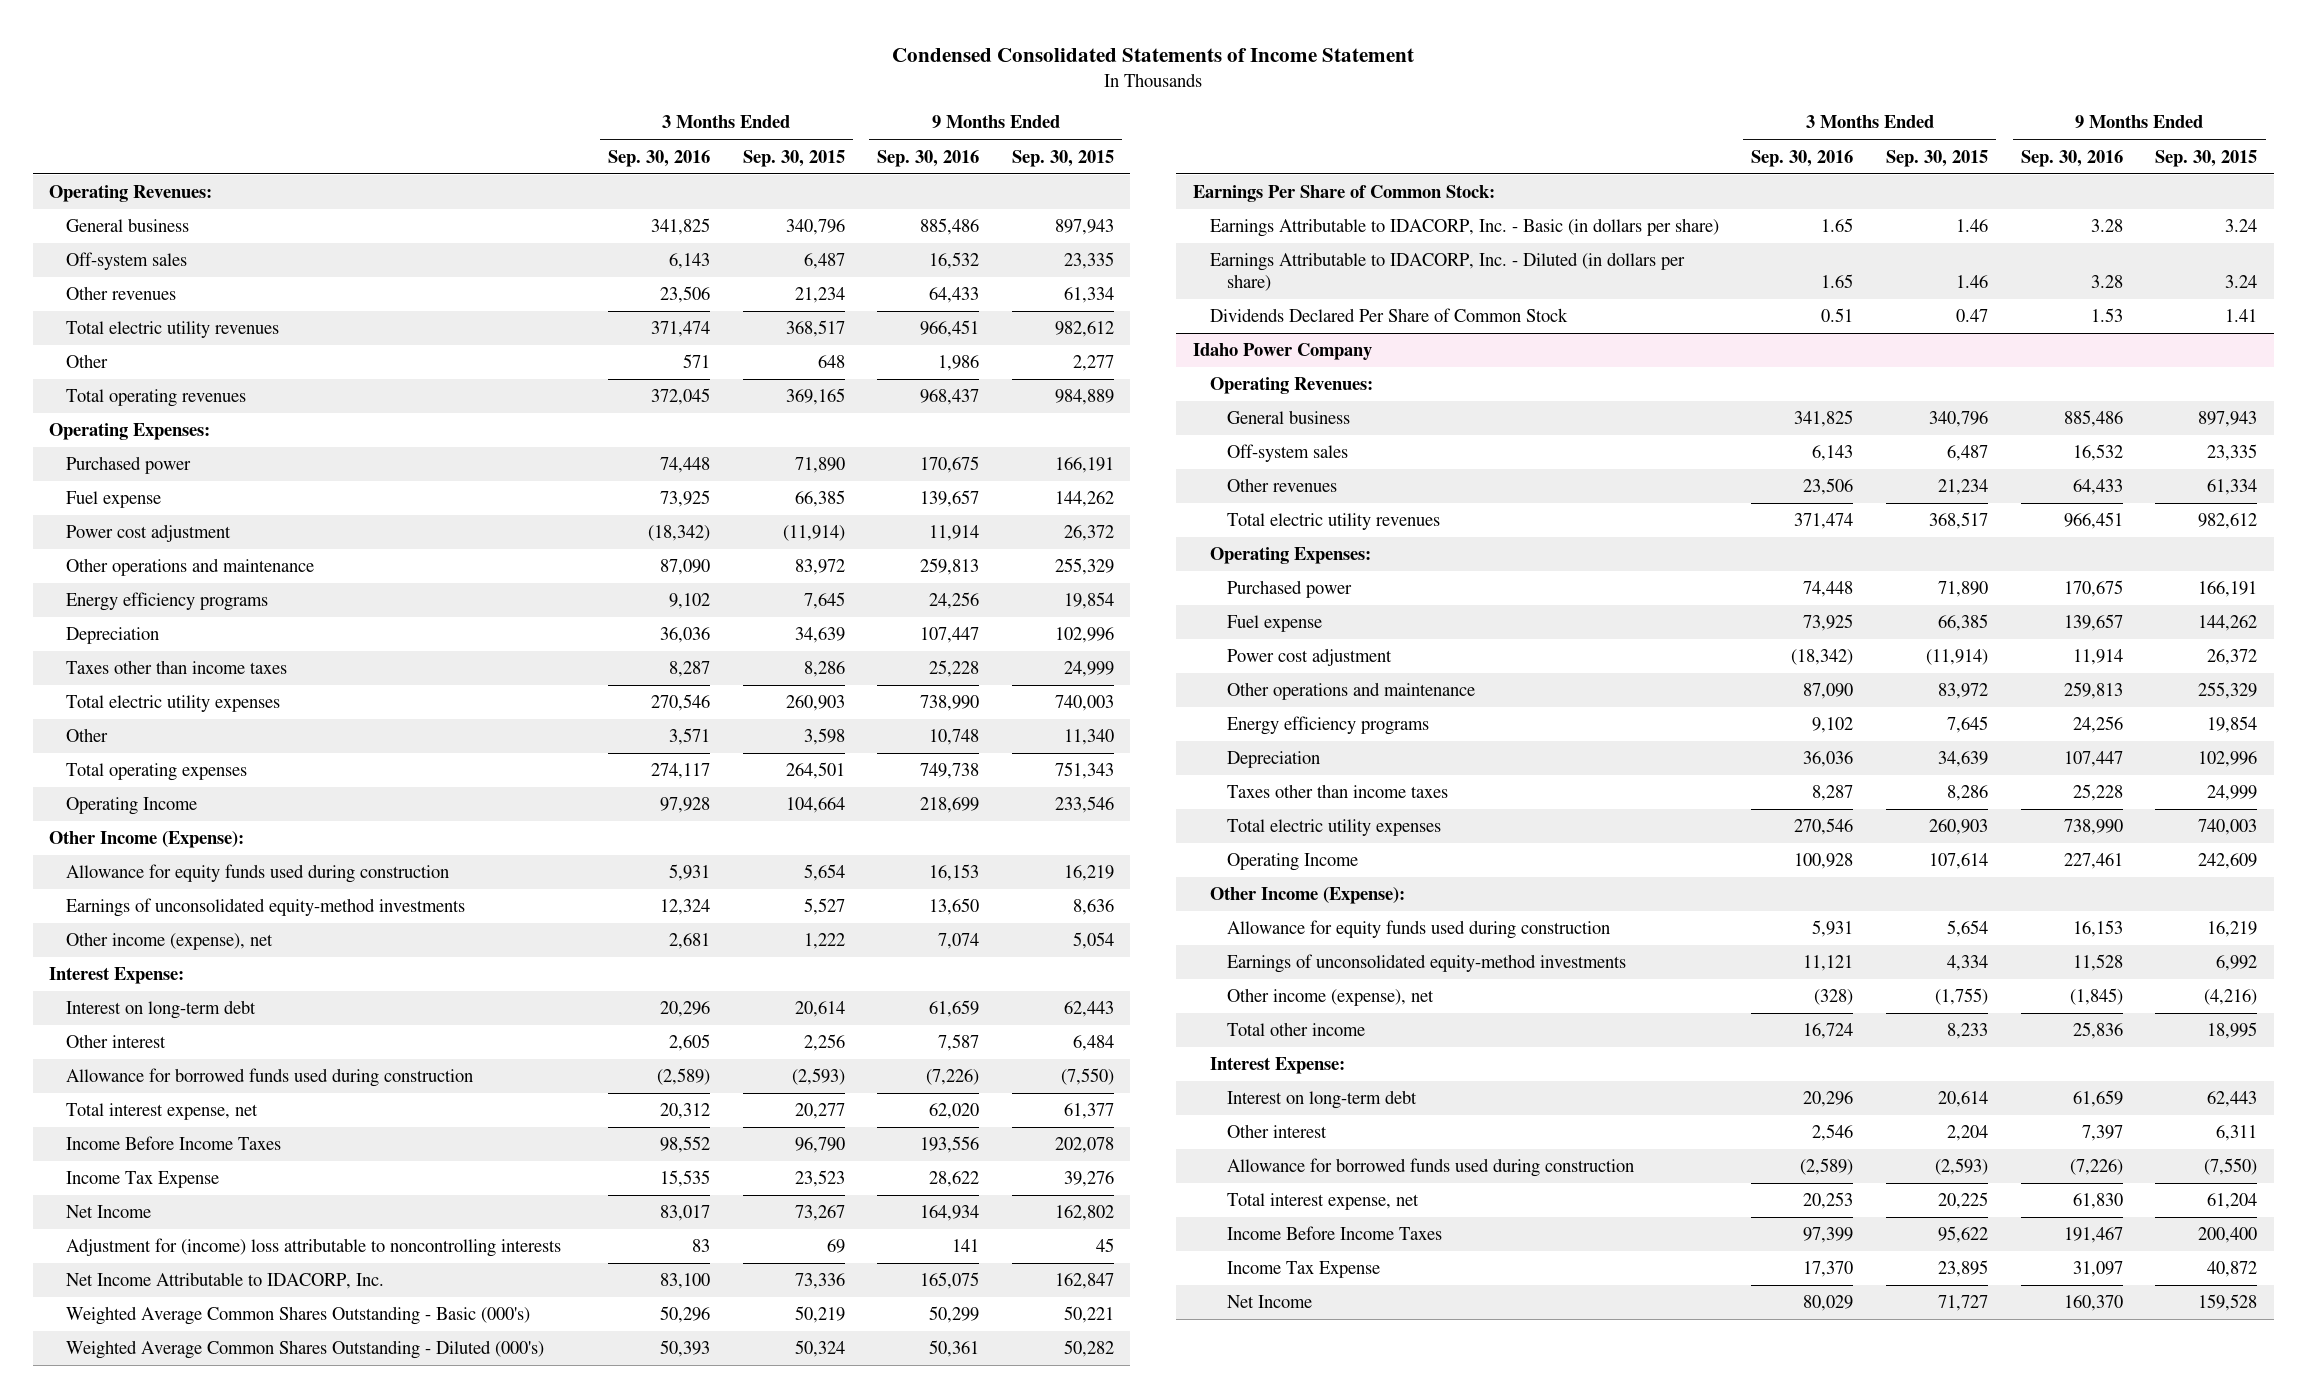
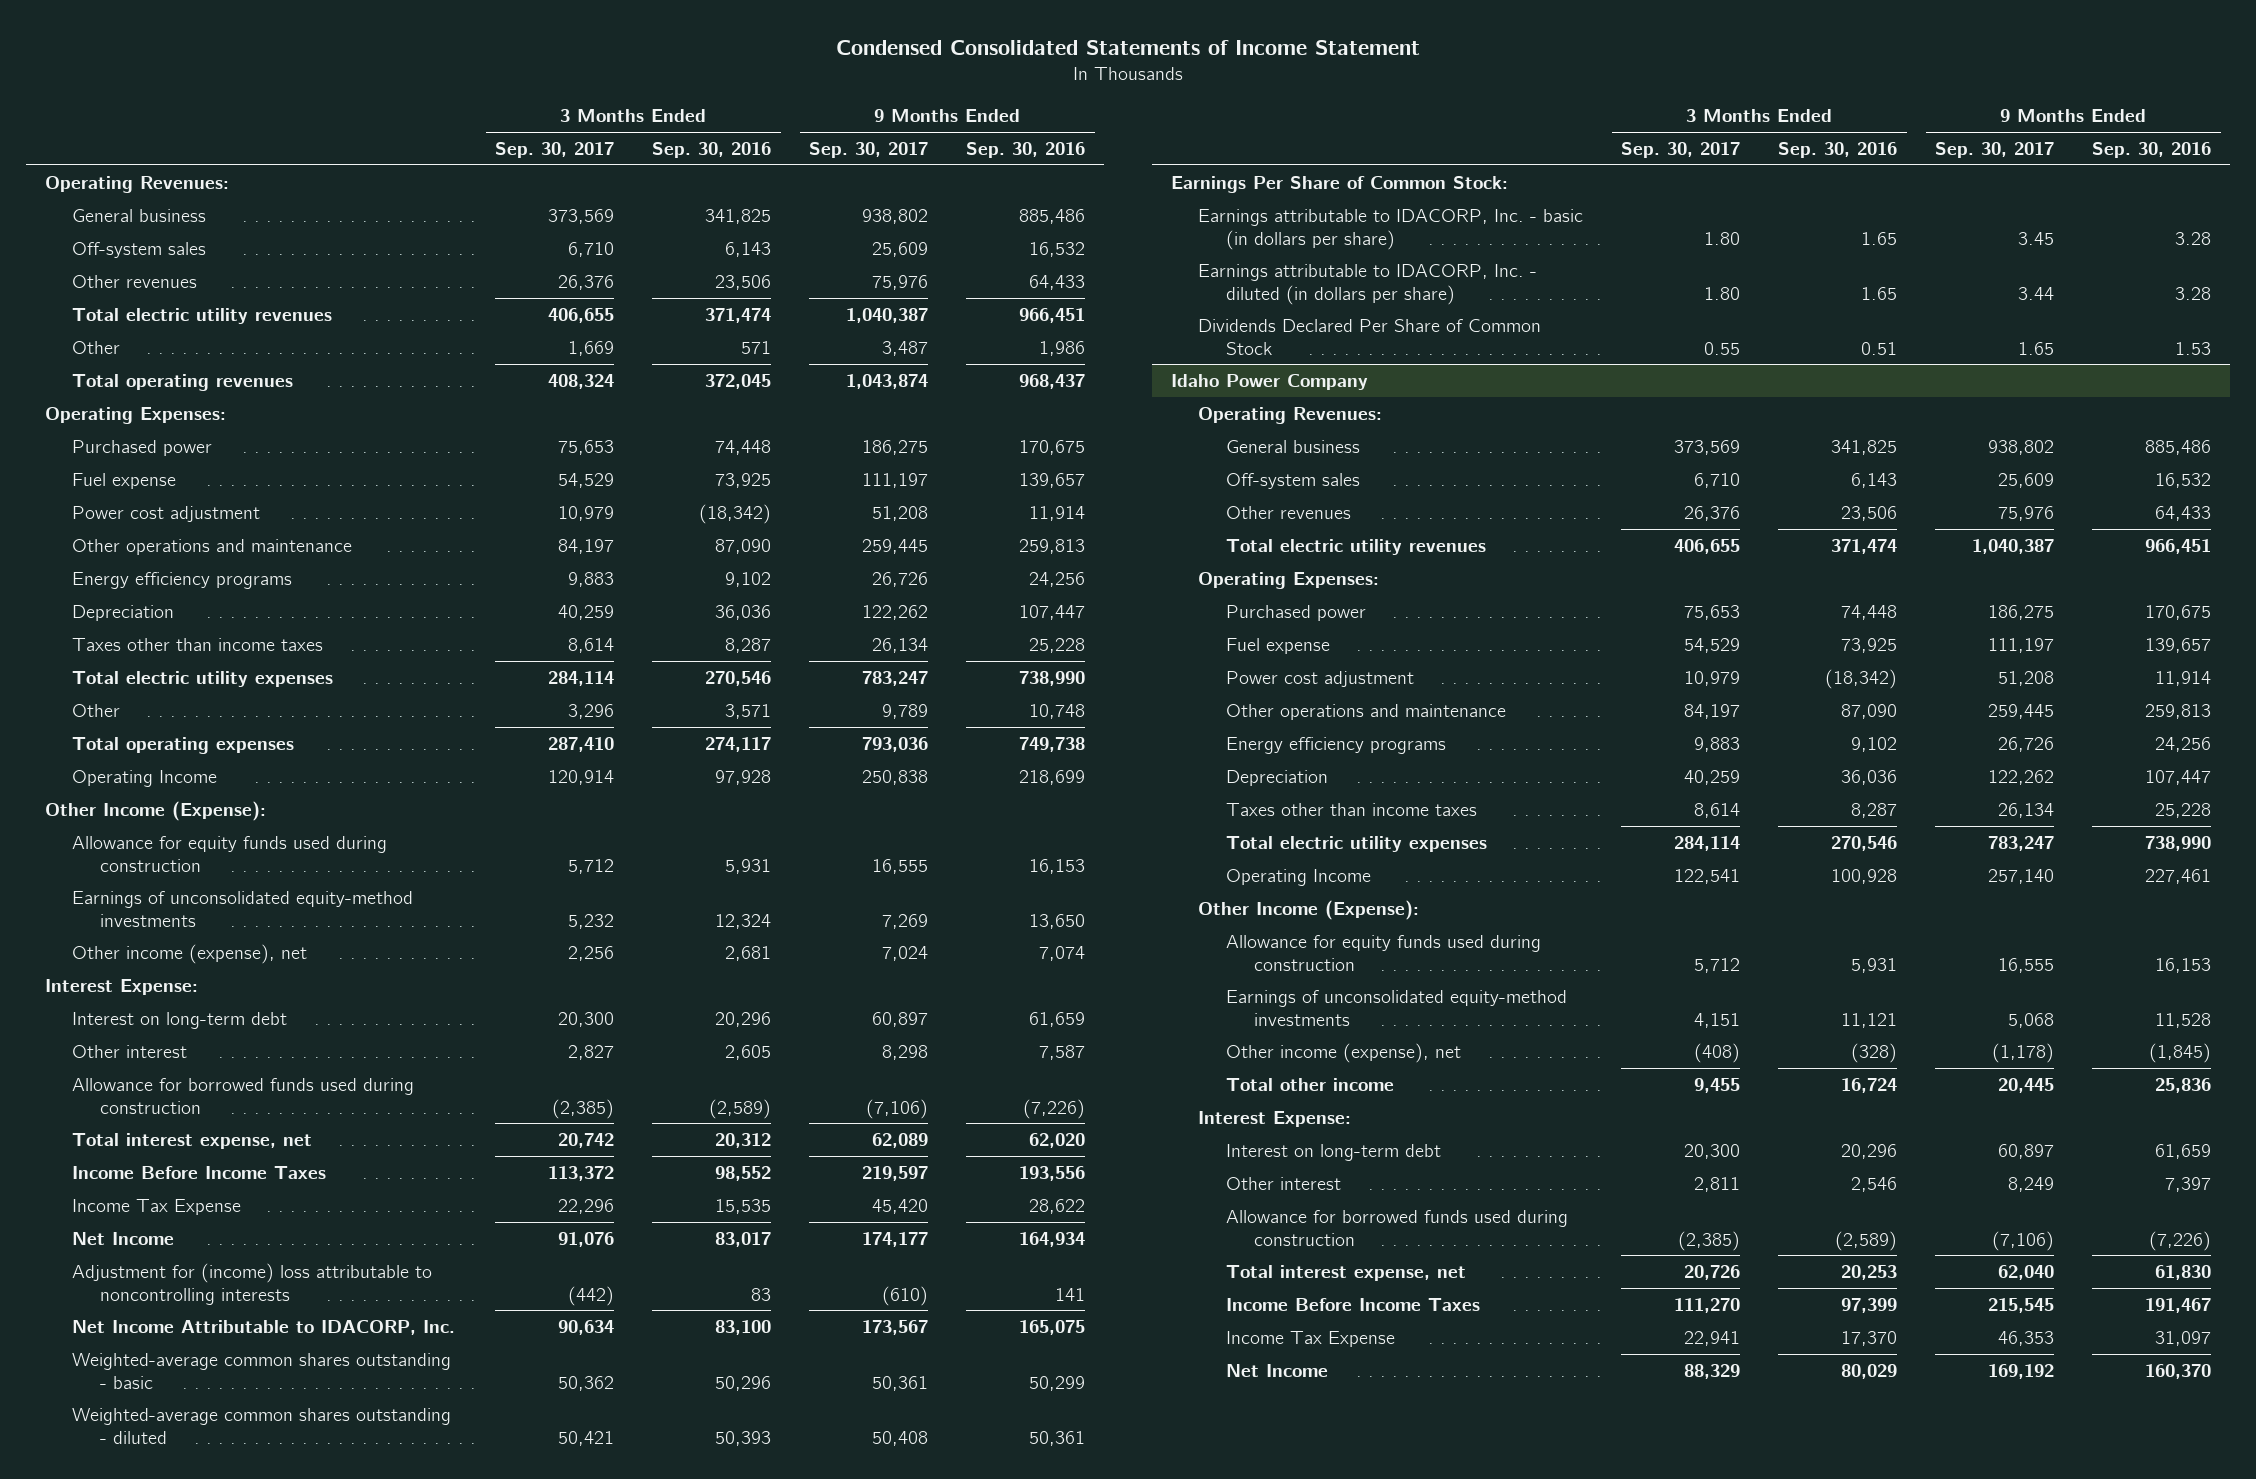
[742,149,845,167] Sep. 30, 2015 -> none
[1012,149,1115,167] Sep. 30, 2015 -> none
none -> [495,142,615,159] Sep. 30, 2017
none -> [809,142,929,159] Sep. 30, 2017
[66,1306,531,1326] Weighted Average Common Shares Outstanding - Basic (000's) -> [72,1352,452,1389] Weighted-average common shares outstanding - basic
[66,1340,545,1360] Weighted Average Common Shares Outstanding - Diluted (000's) -> [72,1407,452,1444] Weighted-average common shares outstanding - diluted
[1209,218,1719,238] Earnings Attributable to IDACORP, Inc. - Basic (in dollars per share) -> [1198,208,1584,250] Earnings attributable to IDACORP, Inc. - basic (in dollars per share)
[1209,252,1685,291] Earnings Attributable to IDACORP, Inc. - Diluted (in dollars per share) -> [1198,263,1538,305] Earnings attributable to IDACORP, Inc. - diluted (in dollars per share)

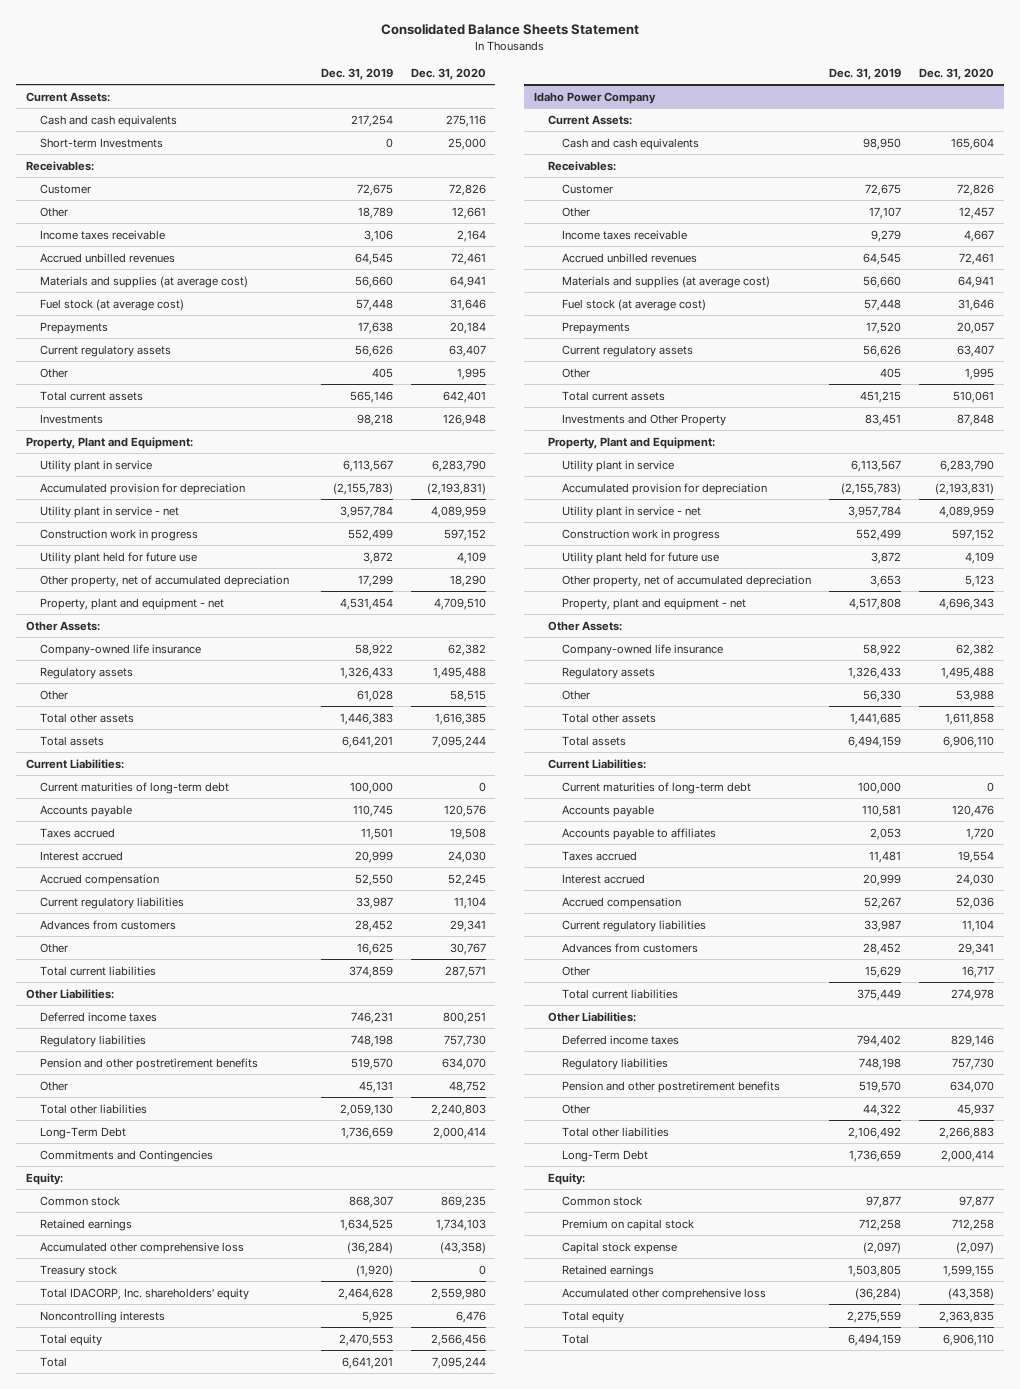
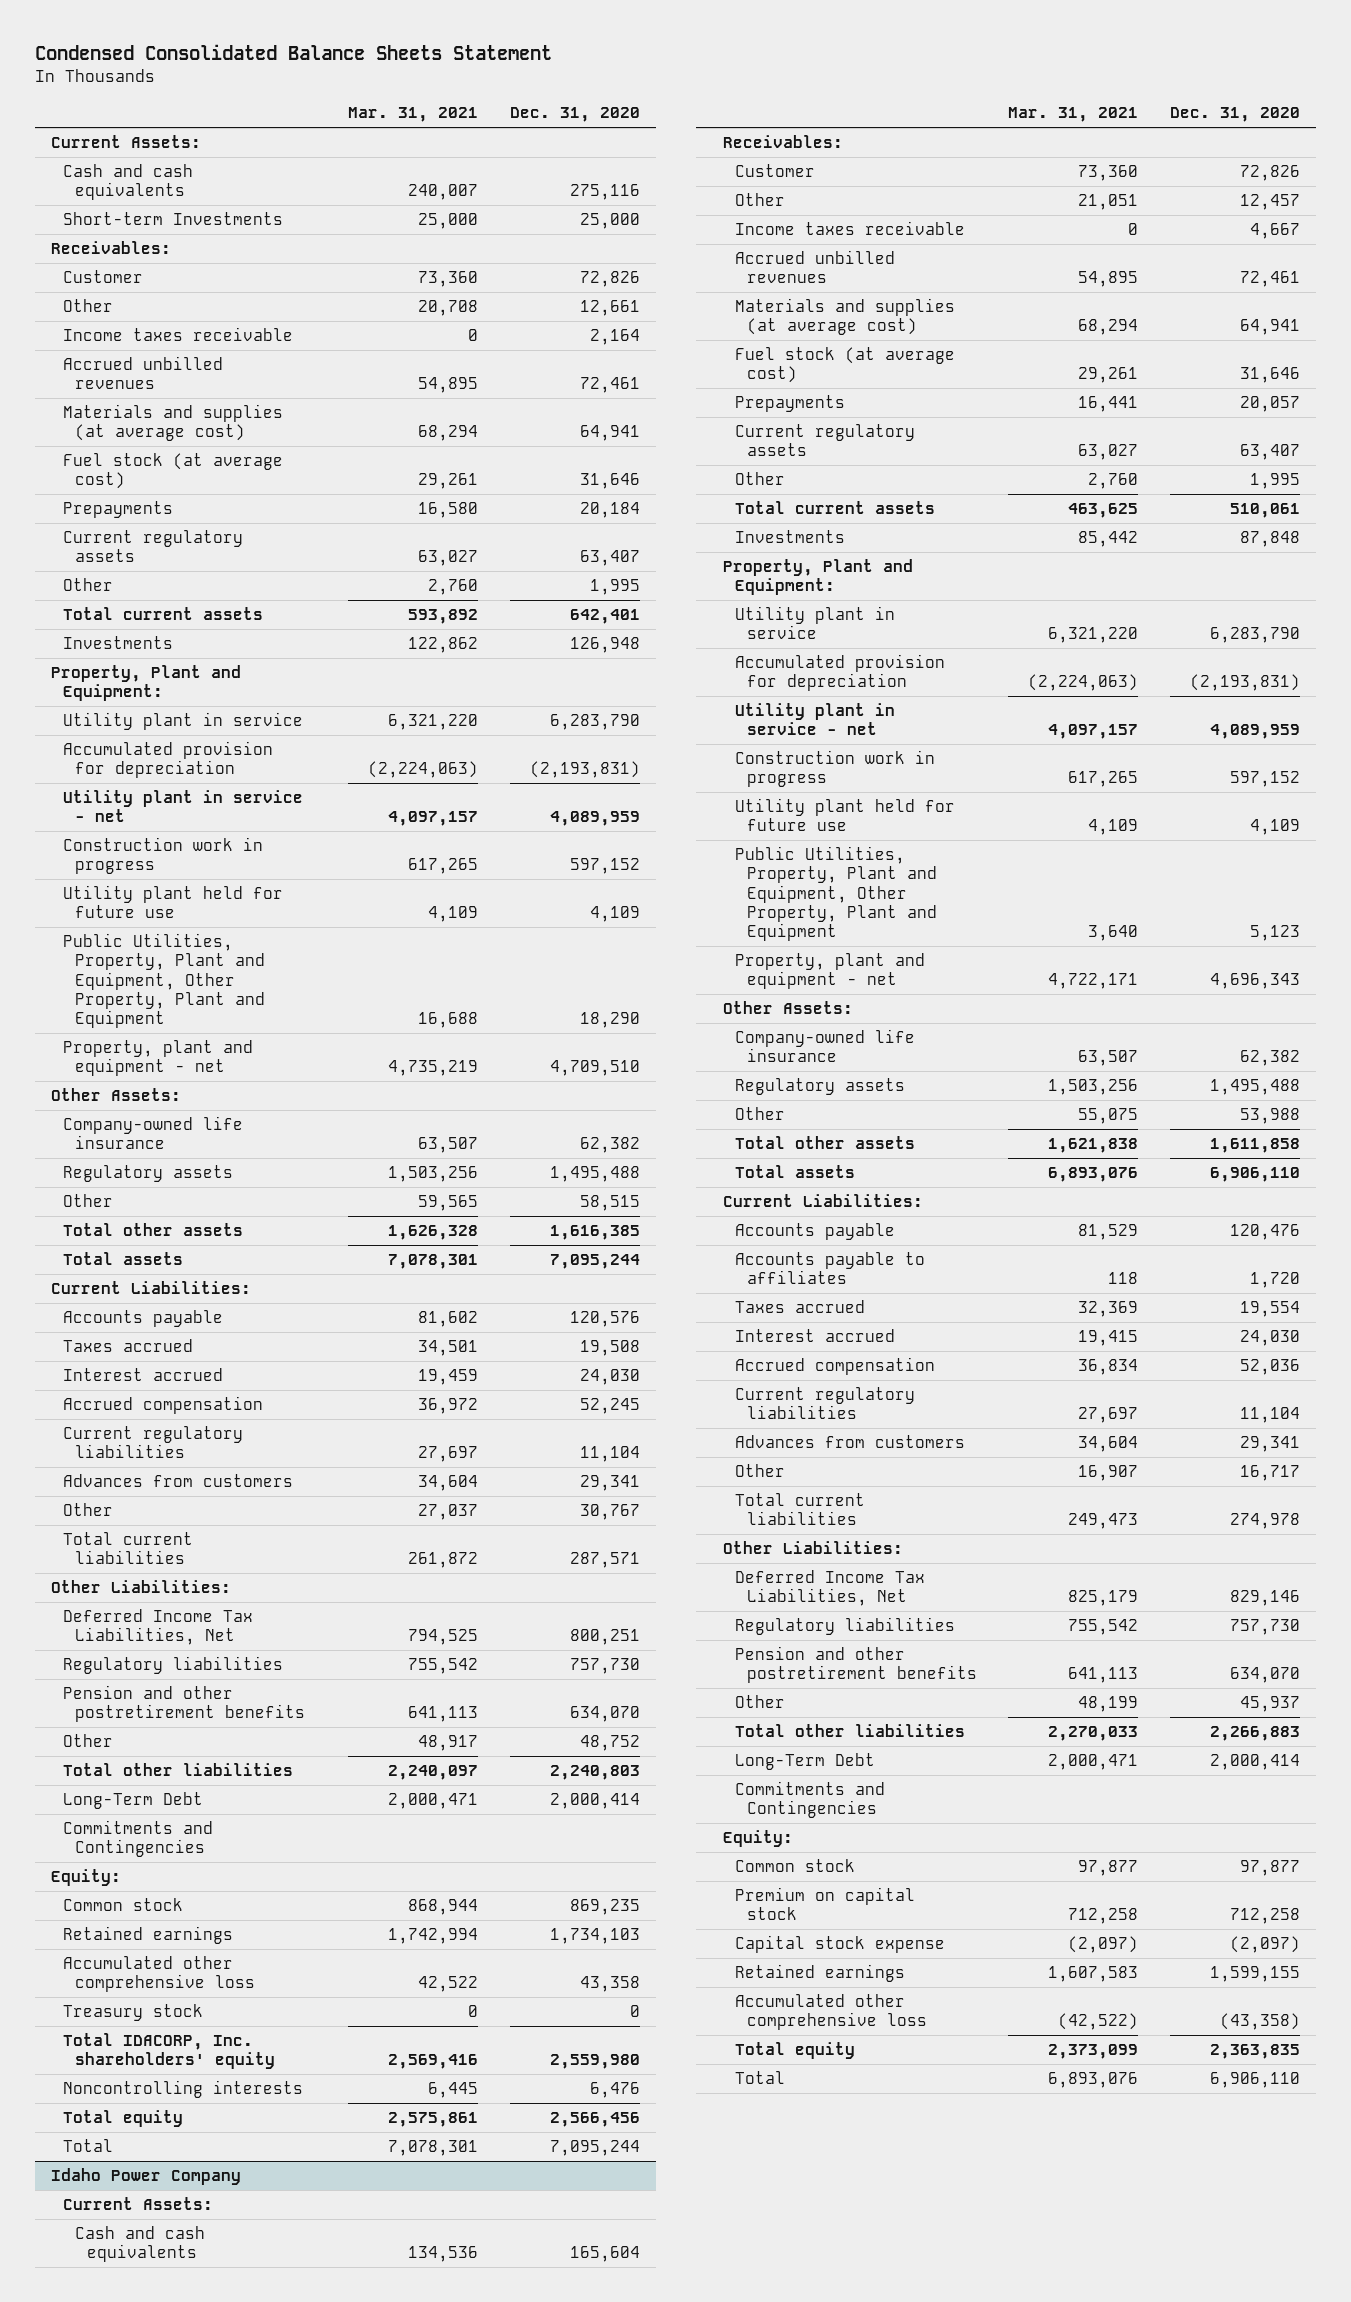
[380,23,639,36] Consolidated Balance Sheets Statement -> [35,44,553,61] Condensed Consolidated Balance Sheets Statement
[321,68,394,81] Dec. 31, 2019 -> none
none -> [348,107,479,123] Mar. 31, 2021
[39,574,289,587] Other property, net of accumulated depreciation -> [63,933,265,1029] Public Utilities, Property, Plant and Equipment, Other Property, Plant and Equipment
[39,781,229,794] Current maturities of long-term debt -> none
[39,1011,157,1022] Deferred income taxes -> [63,1609,254,1646] Deferred Income Tax Liabilities, Net
[440,1241,487,1254] (43,358) -> [579,1976,640,1993] 43,358
[561,413,726,426] Investments and Other Property -> [735,530,846,544] Investments
[561,574,811,587] Other property, net of accumulated depreciation -> [735,846,937,942] Public Utilities, Property, Plant and Equipment, Other Property, Plant and Equipment
[561,781,751,794] Current maturities of long-term debt -> none
[561,1034,679,1045] Deferred income taxes -> [735,1570,926,1607] Deferred Income Tax Liabilities, Net
none -> [735,1781,886,1819] Commitments and Contingencies

